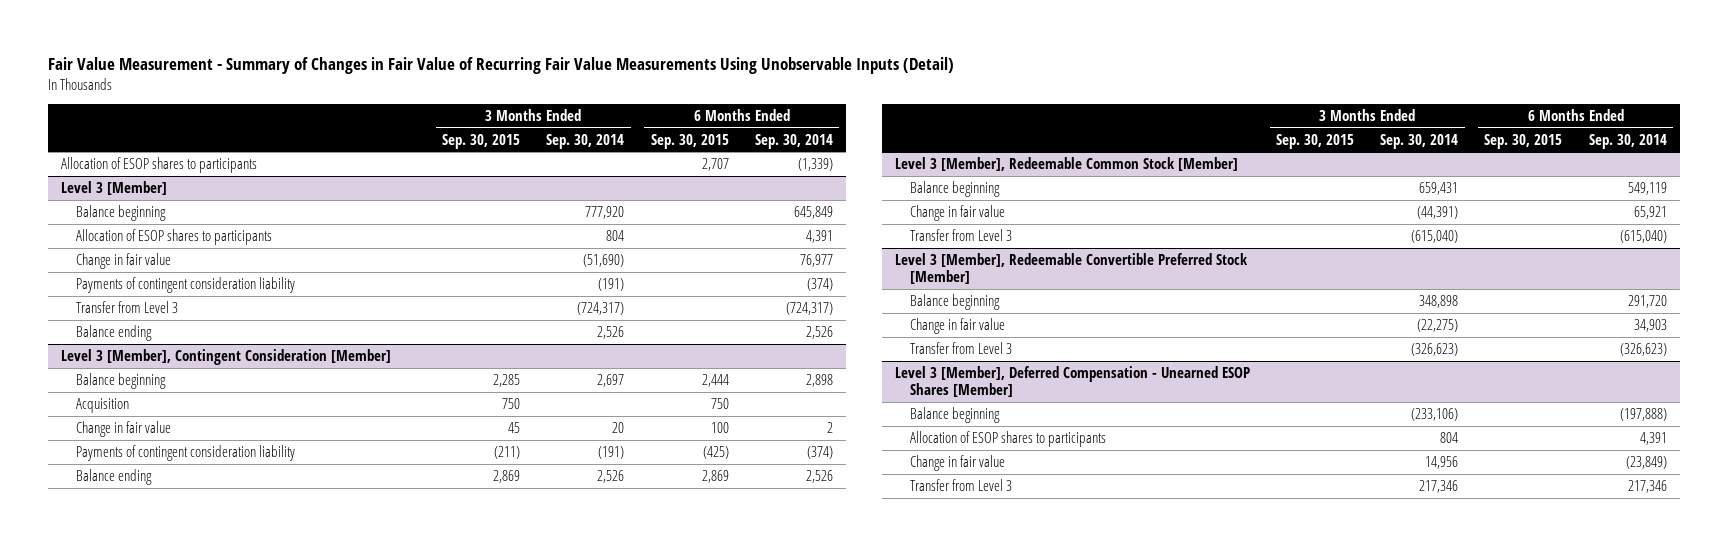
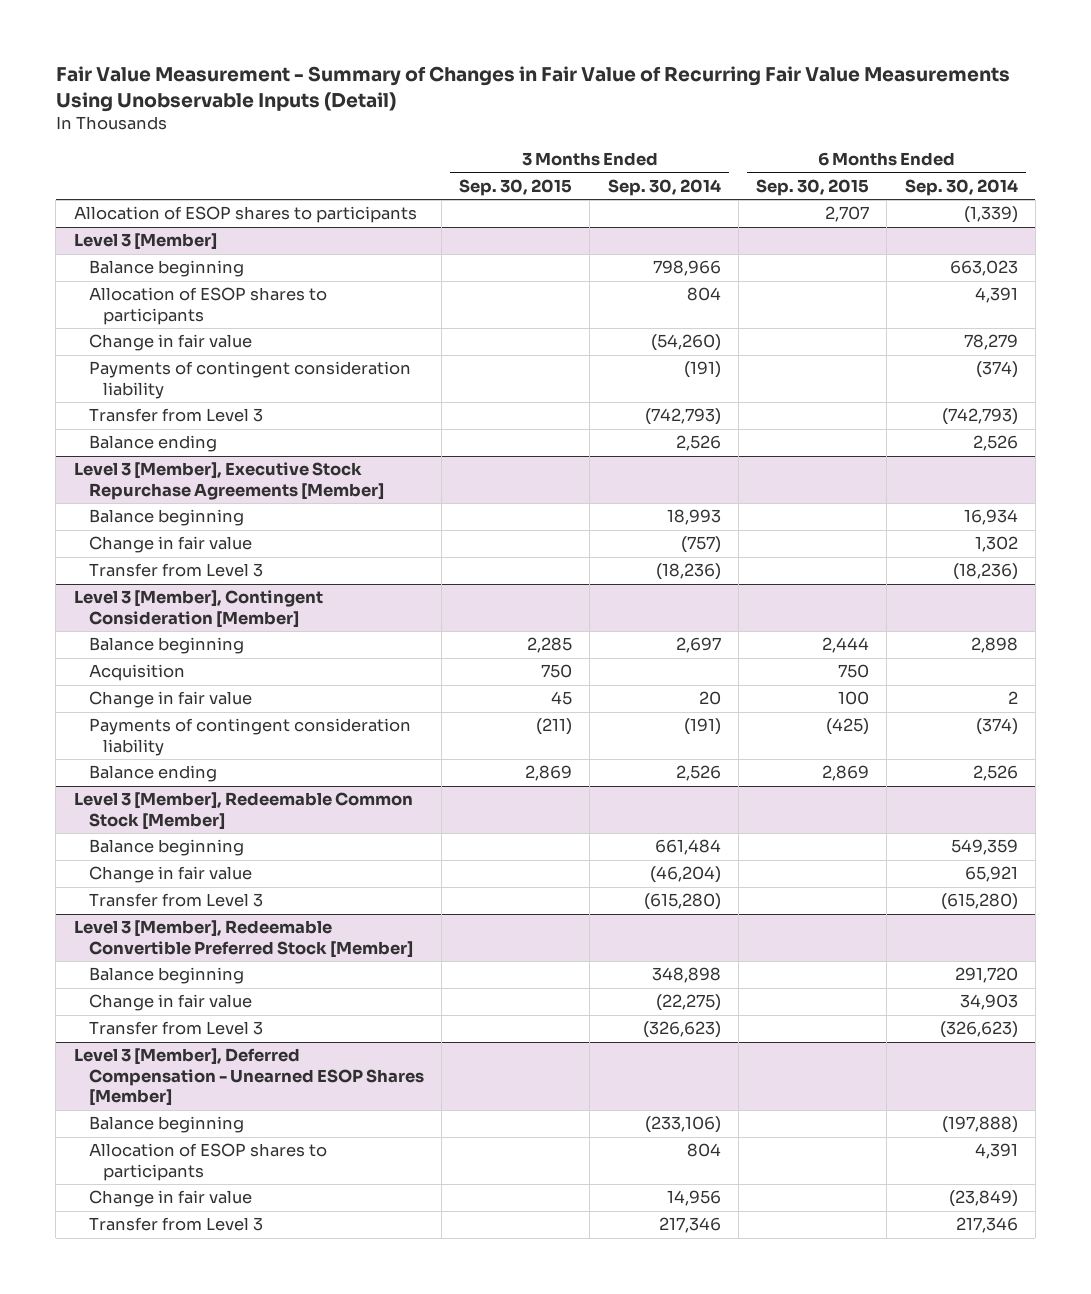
[585,205,625,219] 777,920 -> [652,260,721,277] 798,966
[793,205,833,219] 645,849 -> [949,260,1018,277] 663,023
[583,253,625,267] (51,690) -> [650,334,721,352] (54,260)
[799,253,833,267] 76,977 -> [963,334,1018,351] 78,279
[577,301,625,315] (724,317) -> [644,408,721,426] (742,793)
[785,301,833,315] (724,317) -> [941,408,1018,426] (742,793)
none -> [73,462,384,500] Level 3 [Member], Executive Stock Repurchase Agreements [Member]
none -> [88,509,244,527] Balance beginning
none -> [88,536,252,554] Change in fair value
none -> [88,563,263,578] Transfer from Level 3
[1419,181,1459,195] 659,431 -> [654,839,721,856] 661,484
[1627,181,1667,195] 549,119 -> [950,839,1018,856] 549,359
[1417,205,1459,219] (44,391) -> [649,866,721,884] (46,204)
[1411,229,1459,243] (615,040) -> [643,893,721,911] (615,280)
[1619,229,1667,243] (615,040) -> [940,893,1018,911] (615,280)

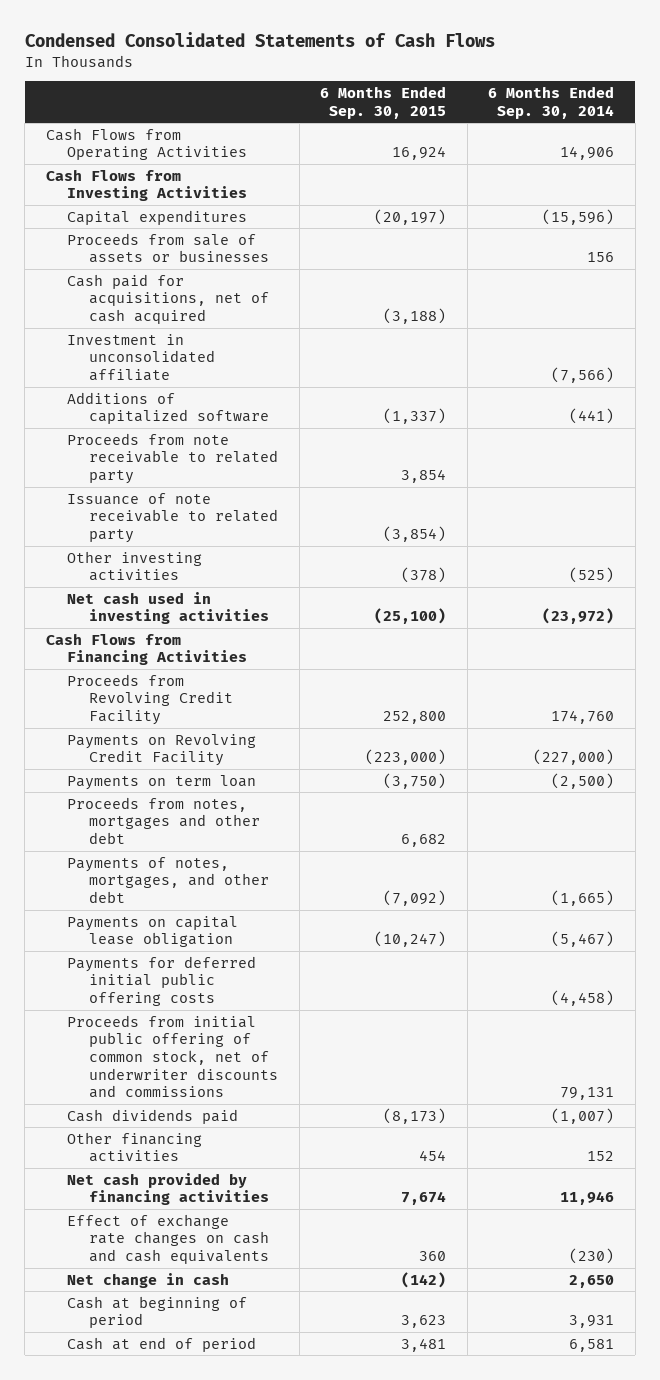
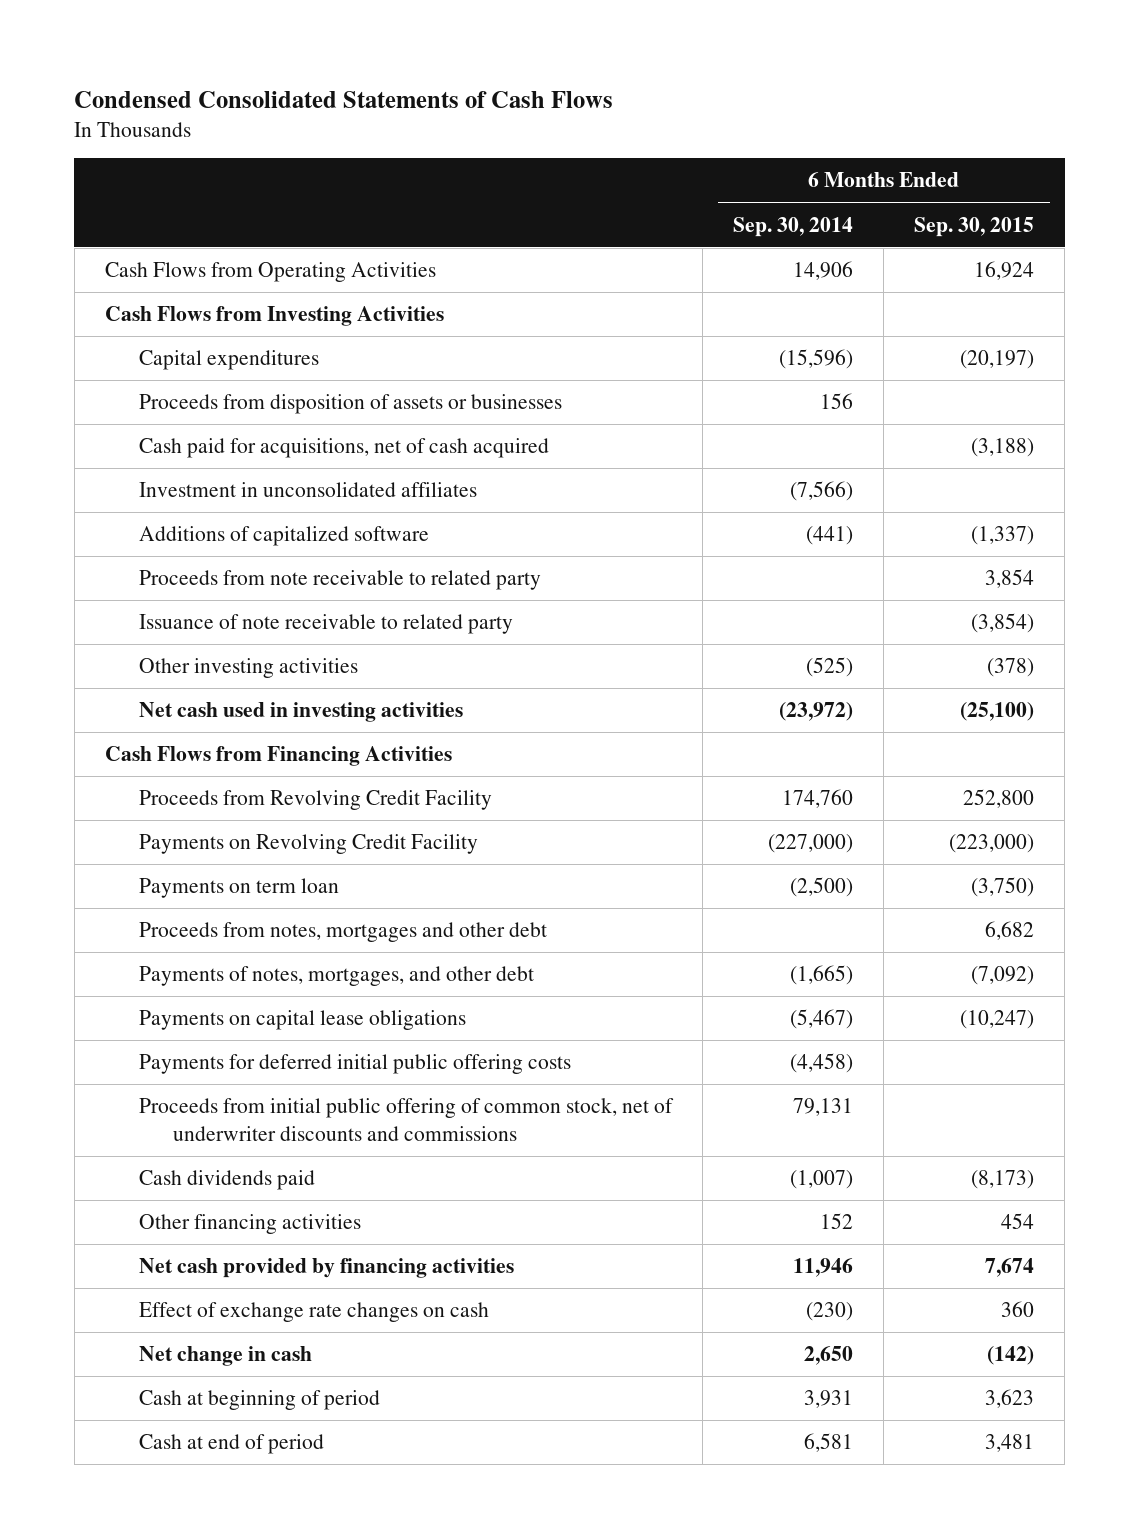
[67,232,270,264] Proceeds from sale of assets or businesses -> [139,394,563,415] Proceeds from disposition of assets or businesses
[67,333,216,382] Investment in unconsolidated affiliate -> [139,482,478,498] Investment in unconsolidated affiliates
[67,915,239,948] Payments on capital lease obligation -> [139,1010,467,1031] Payments on capital lease obligations
[67,1213,270,1265] Effect of exchange rate changes on cash and cash equivalents -> [139,1302,490,1323] Effect of exchange rate changes on cash

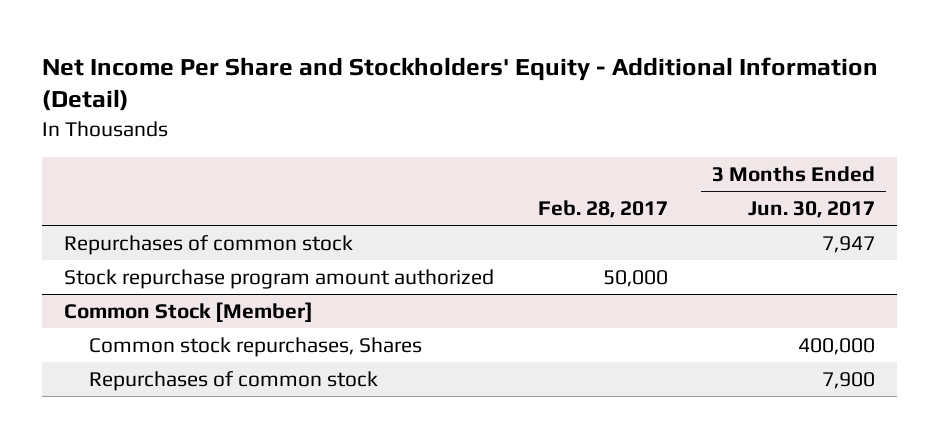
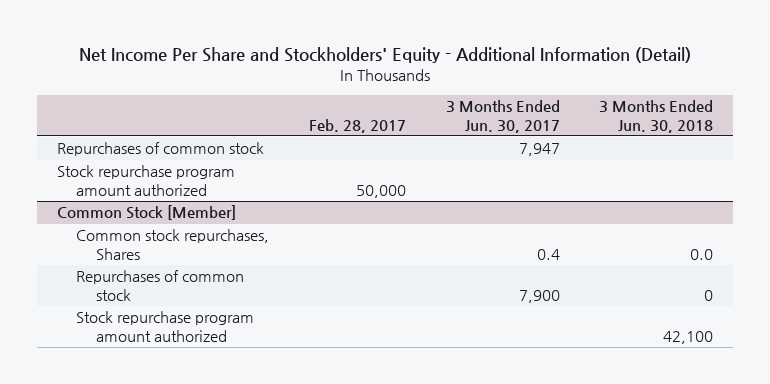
none -> [599,100,714,133] 3 Months Ended Jun. 30, 2018
[798,337,876,355] 400,000 -> [536,249,560,261] 0.4
none -> [76,311,255,343] Stock repurchase program amount authorized

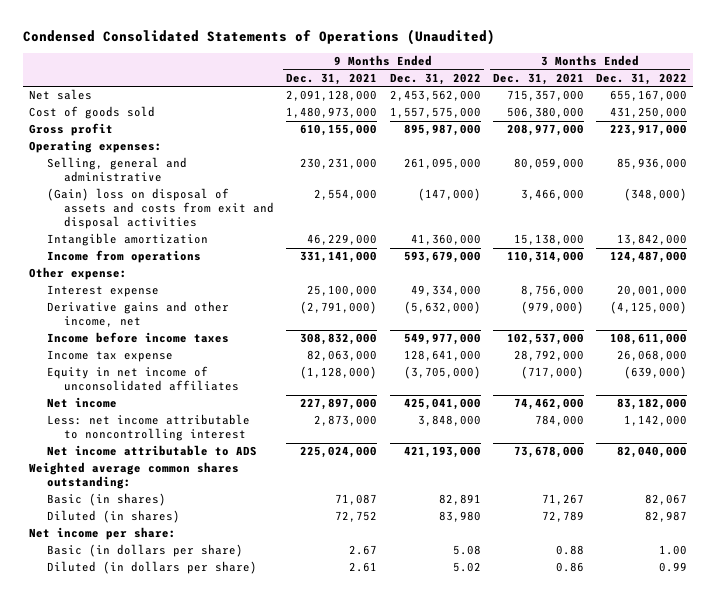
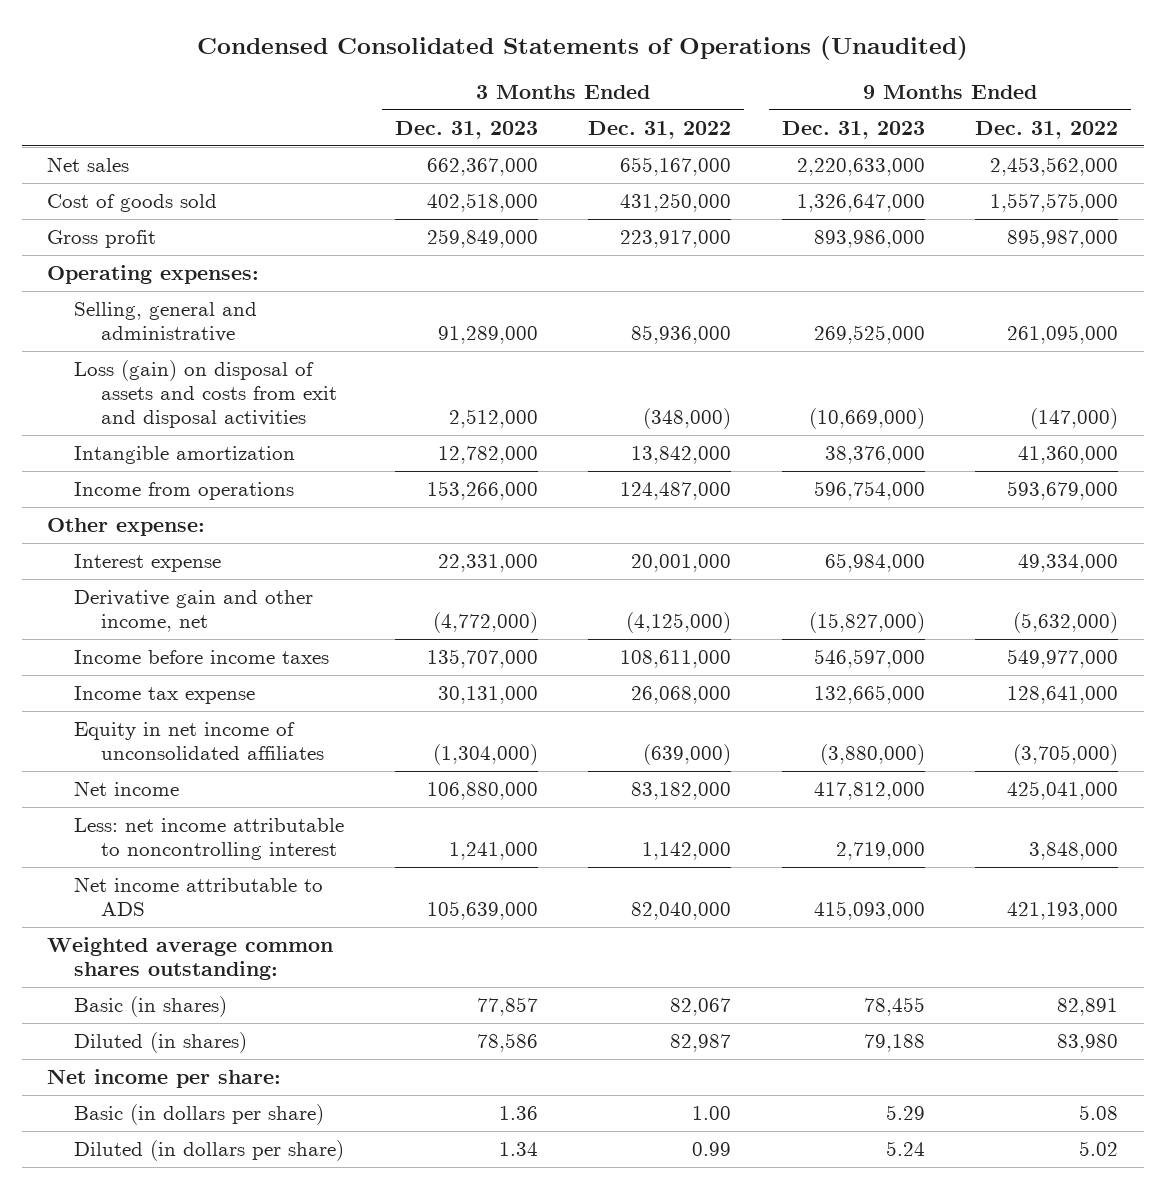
[286,73,378,86] Dec. 31, 2021 -> none
[492,73,584,86] Dec. 31, 2021 -> none
none -> [394,120,538,139] Dec. 31, 2023
none -> [781,120,925,139] Dec. 31, 2023
[46,188,274,230] (Gain) loss on disposal of assets and costs from exit and disposal activities -> [74,360,338,429] Loss (gain) on disposal of assets and costs from exit and disposal activities
[46,301,229,328] Derivative gains and other income, net -> [74,590,314,633] Derivative gain and other income, net

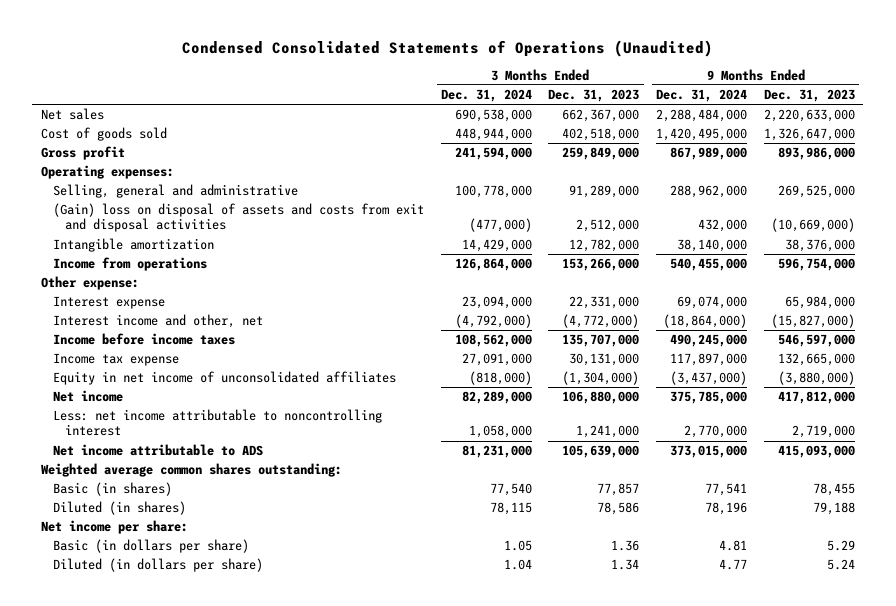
[588,120,732,139] Dec. 31, 2022 -> none
[975,120,1119,139] Dec. 31, 2022 -> none
none -> [440,89,532,103] Dec. 31, 2024
none -> [656,89,748,103] Dec. 31, 2024
[74,360,338,429] Loss (gain) on disposal of assets and costs from exit and disposal activities -> [53,203,425,233] (Gain) loss on disposal of assets and costs from exit and disposal activities
[74,590,314,633] Derivative gain and other income, net -> [53,314,264,329] Interest income and other, net

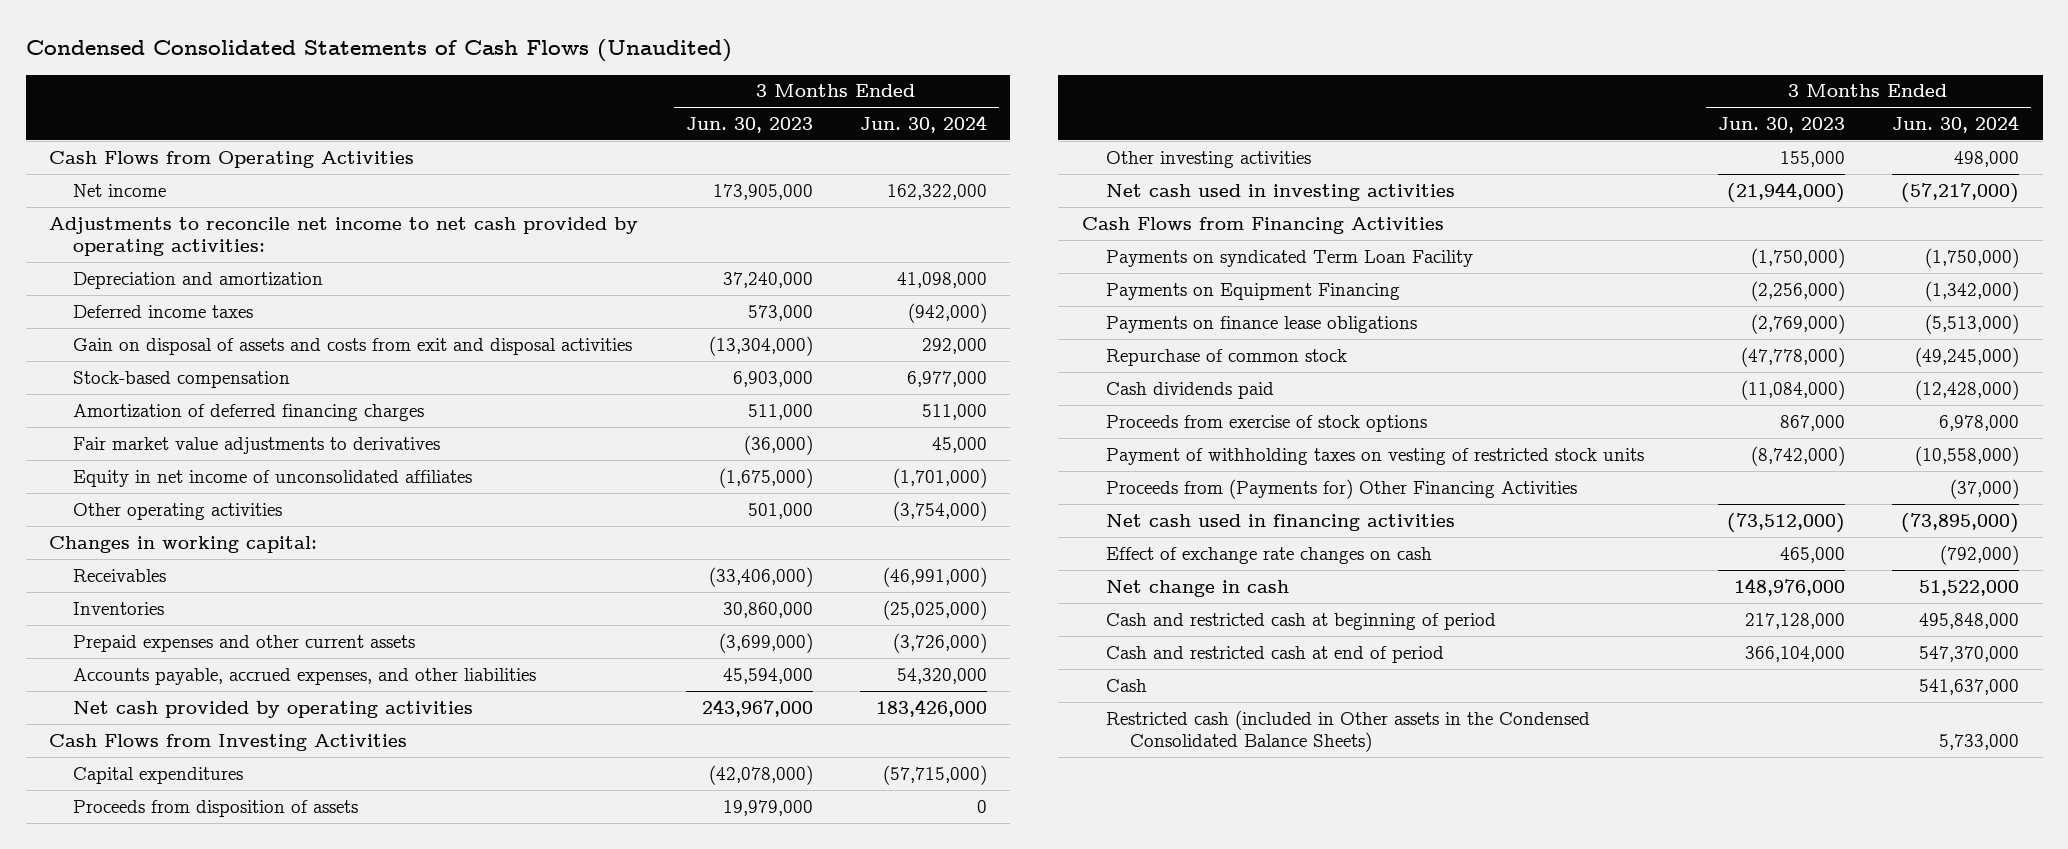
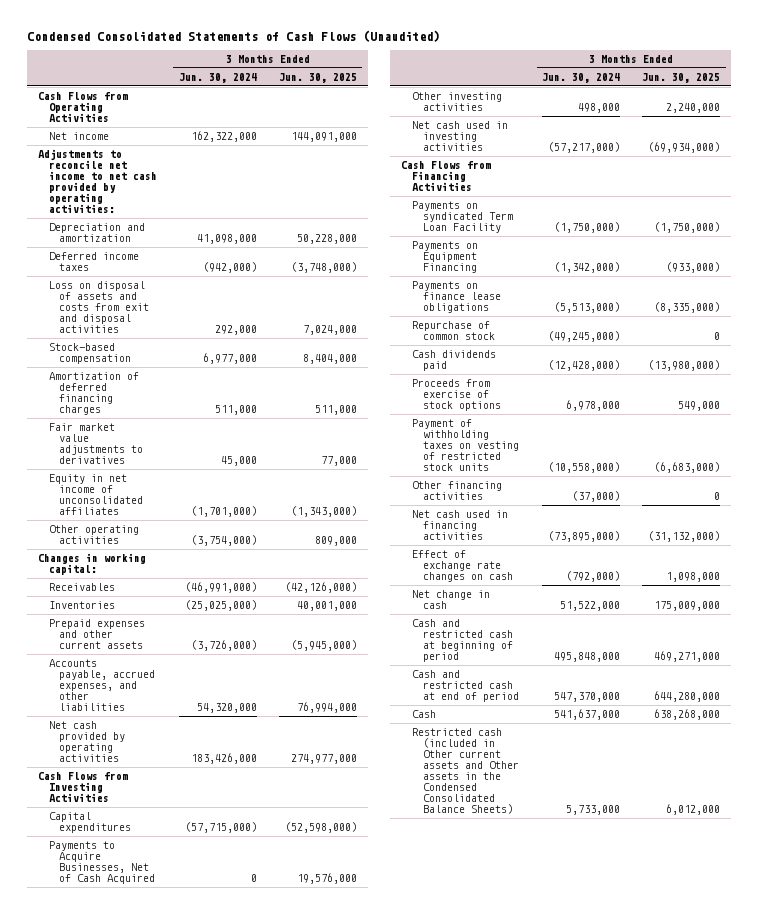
[685,117,813,134] Jun. 30, 2023 -> none
none -> [278,73,357,84] Jun. 30, 2025
[73,337,633,355] Gain on disposal of assets and costs from exit and disposal activities -> [48,281,150,334] Loss on disposal of assets and costs from exit and disposal activities
[73,799,359,817] Proceeds from disposition of assets -> none
none -> [48,841,156,885] Payments to Acquire Businesses, Net of Cash Acquired
[1105,478,1577,499] Proceeds from (Payments for) Other Financing Activities -> [412,481,503,501] Other financing activities
[1105,709,1590,753] Restricted cash (included in Other assets in the Condensed Consolidated Balance Sheets) -> [412,728,520,815] Restricted cash (included in Other current assets and Other assets in the Condensed Consolidated Balance Sheets)

